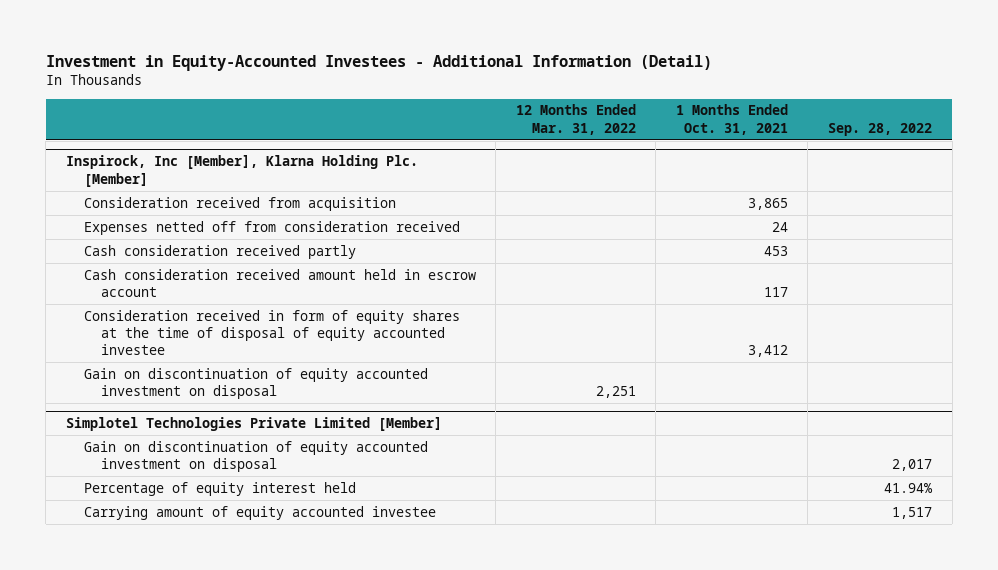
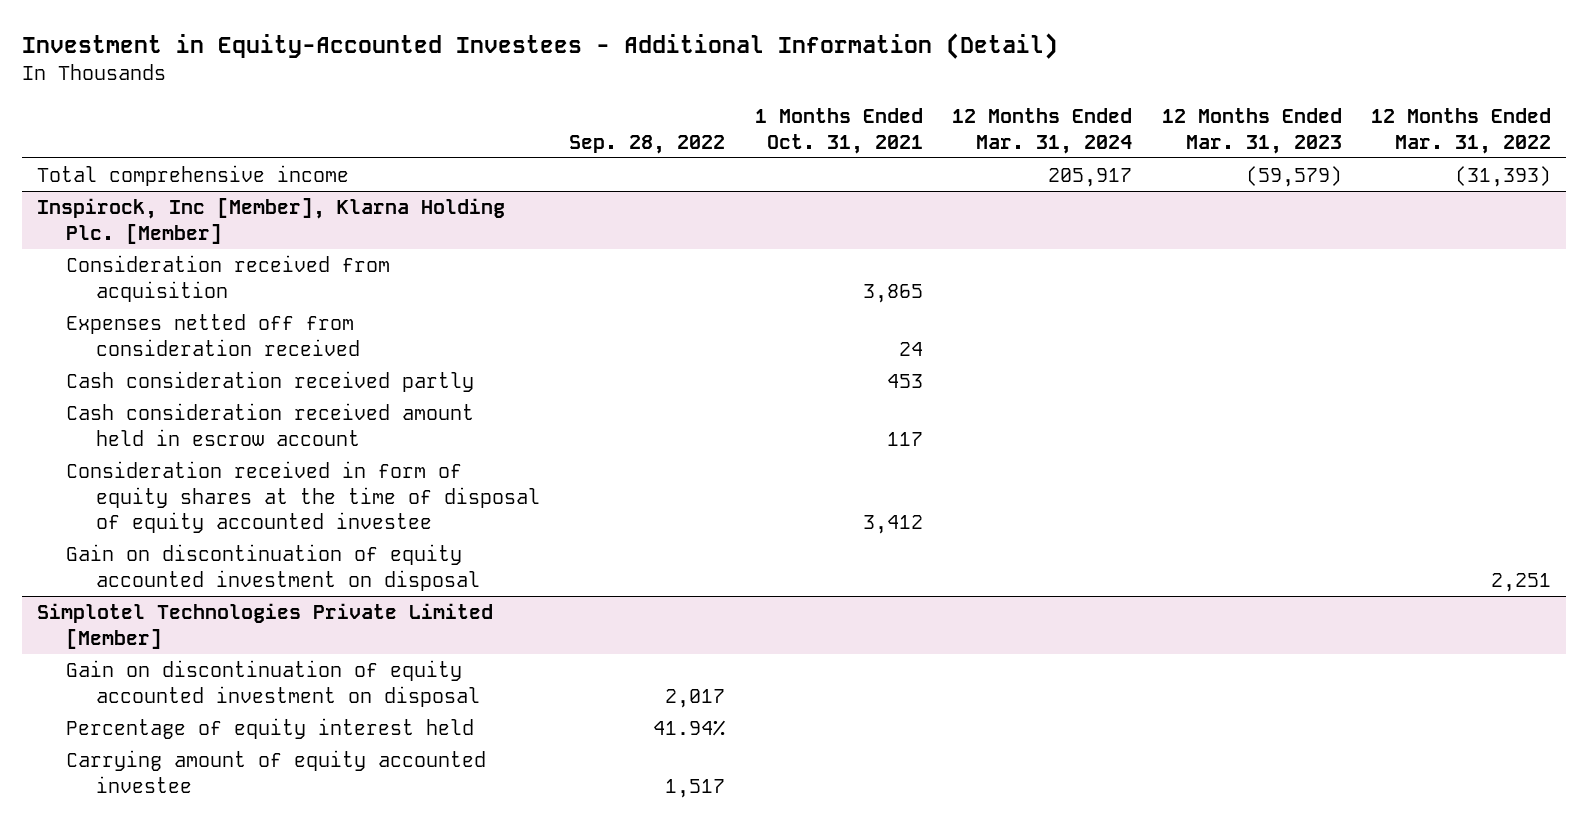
none -> [952,107,1133,154] 12 Months Ended Mar. 31, 2024
none -> [1161,107,1342,154] 12 Months Ended Mar. 31, 2023
none -> [36,164,349,186] Total comprehensive income

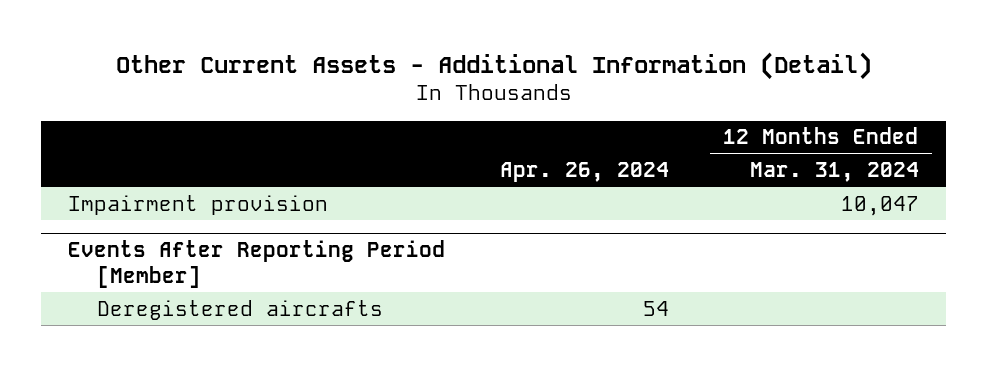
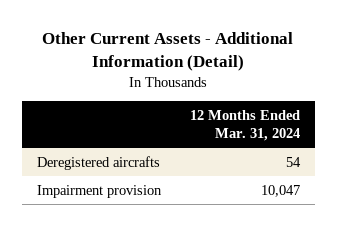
[500,161,670,182] Apr. 26, 2024 -> none
none -> [36,155,160,170] Deregistered aircrafts
[68,239,446,288] Events After Reporting Period [Member] -> none
[97,299,384,320] Deregistered aircrafts -> none

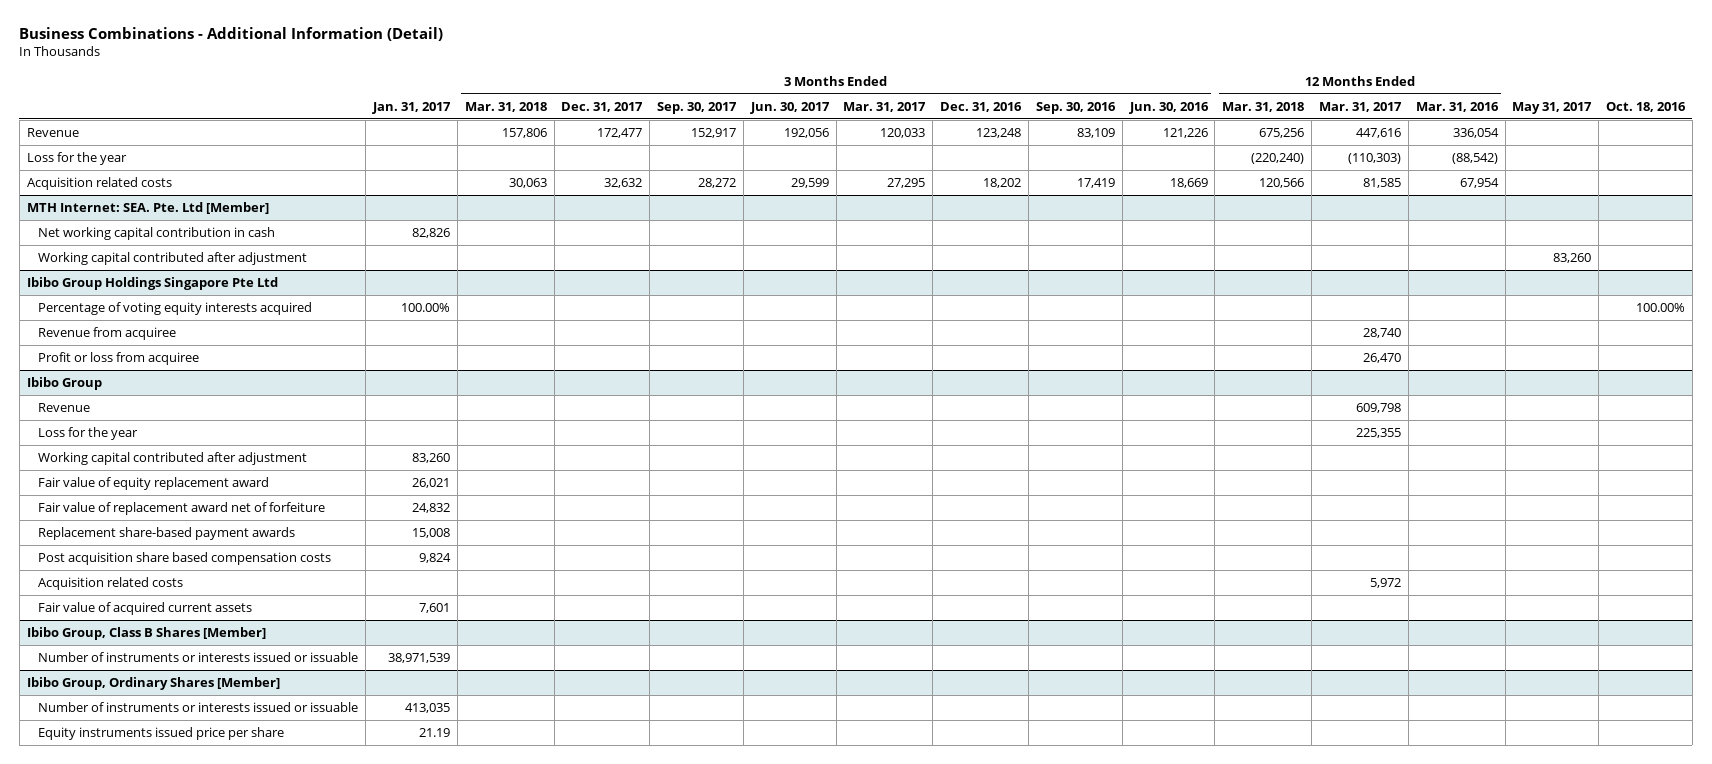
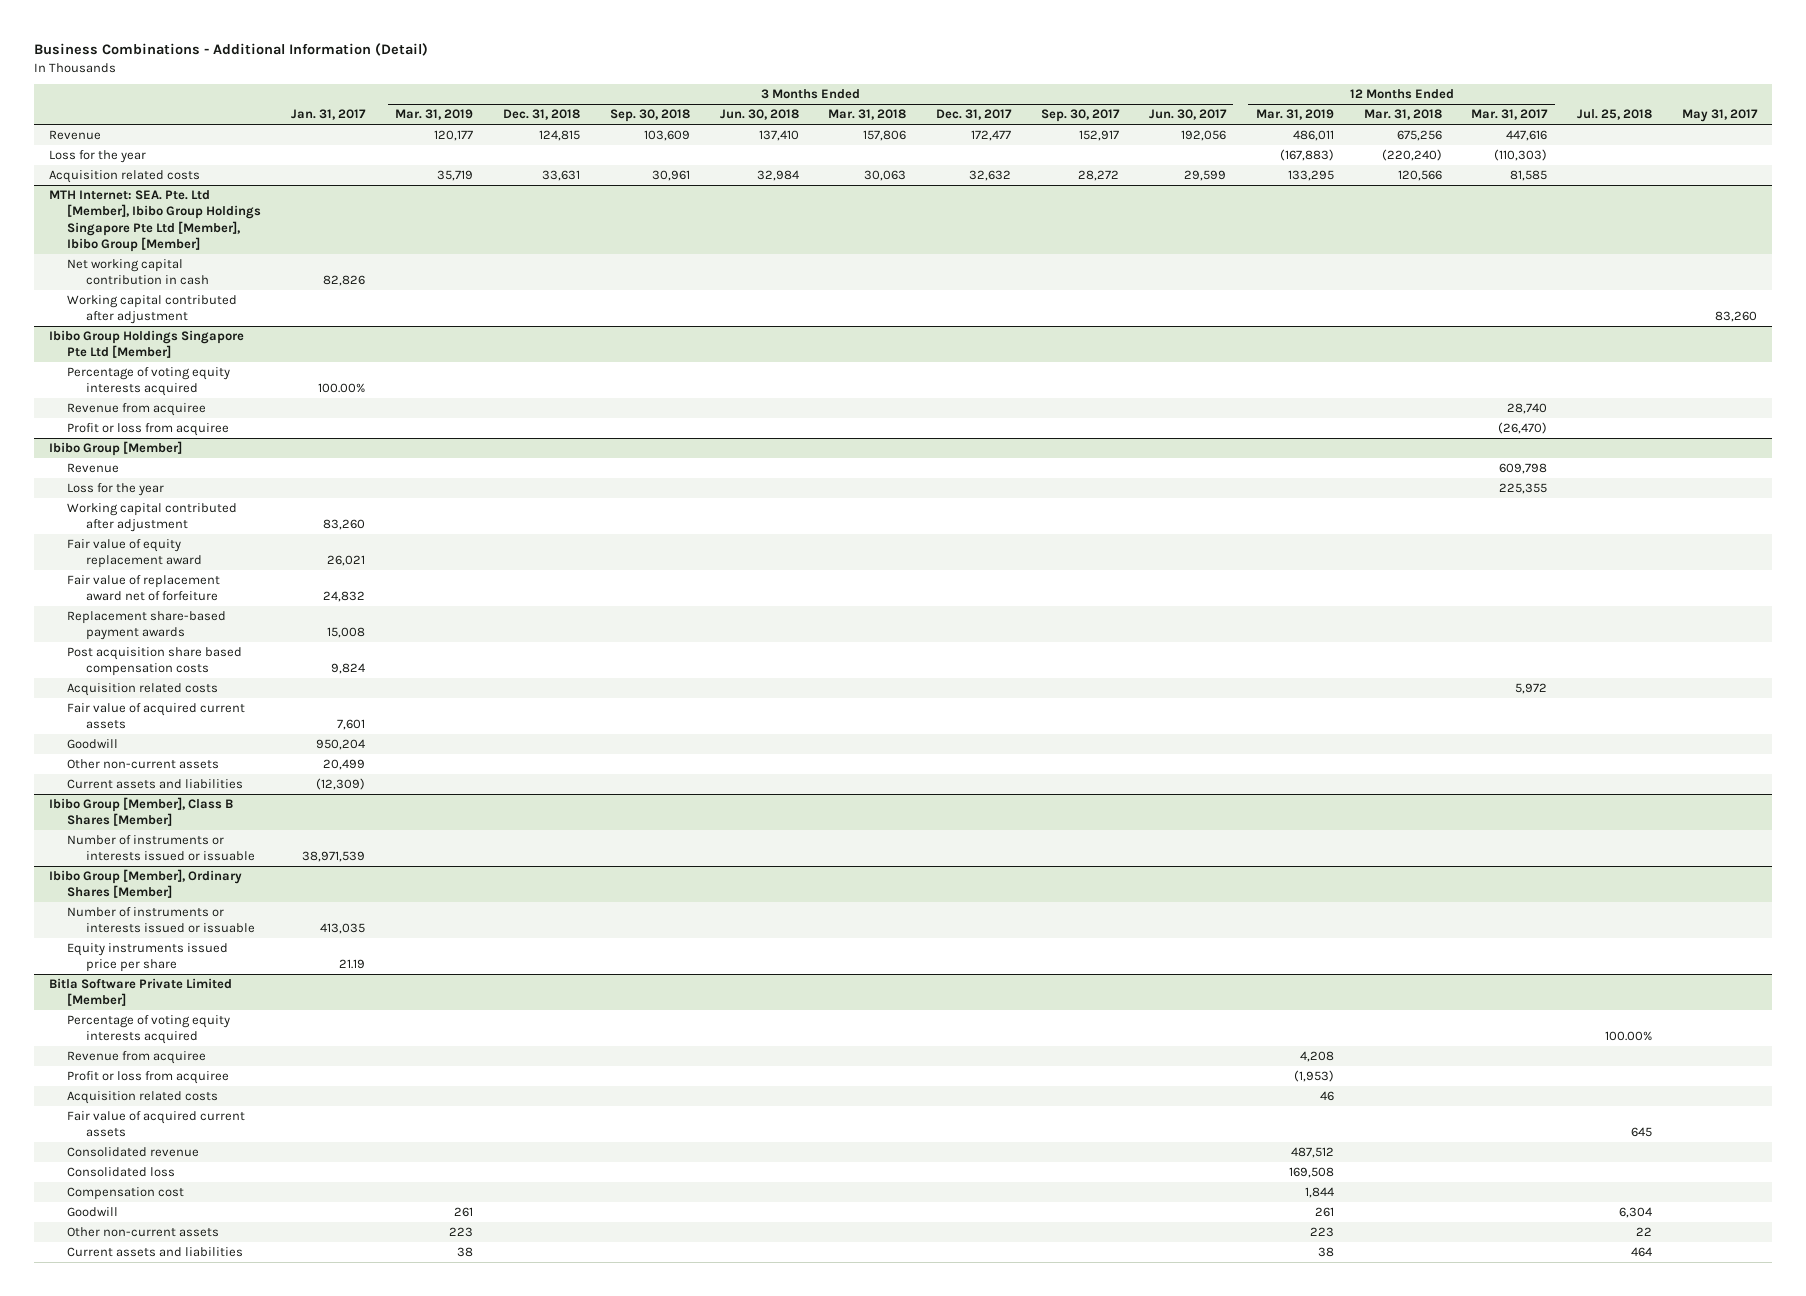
[843,101,927,112] Mar. 31, 2017 -> none
[940,101,1023,112] Dec. 31, 2016 -> none
[1035,101,1116,114] Sep. 30, 2016 -> none
[1128,101,1209,114] Jun. 30, 2016 -> none
[1415,101,1499,112] Mar. 31, 2016 -> none
[1606,101,1687,112] Oct. 18, 2016 -> none
none -> [395,109,474,121] Mar. 31, 2019
none -> [502,109,580,121] Dec. 31, 2018
none -> [609,109,690,123] Sep. 30, 2018
none -> [719,109,799,121] Jun. 30, 2018
none -> [1255,109,1334,121] Mar. 31, 2019
none -> [1577,109,1653,121] Jul. 25, 2018
[26,201,269,214] MTH Internet: SEA. Pte. Ltd [Member] -> [49,190,262,253] MTH Internet: SEA. Pte. Ltd [Member], Ibibo Group Holdings Singapore Pte Ltd [Member], Ibibo Group [Member]
[26,276,278,290] Ibibo Group Holdings Singapore Pte Ltd -> [49,330,245,359] Ibibo Group Holdings Singapore Pte Ltd [Member]
[1362,352,1401,363] 26,470 -> [1498,422,1548,435] (26,470)
[26,376,102,390] Ibibo Group -> [49,441,183,457] Ibibo Group [Member]
none -> [67,739,119,750] Goodwill
none -> [67,759,220,770] Other non-current assets
none -> [67,779,244,790] Current assets and liabilities
[26,626,266,640] Ibibo Group, Class B Shares [Member] -> [49,797,234,827] Ibibo Group [Member], Class B Shares [Member]
[26,676,280,690] Ibibo Group, Ordinary Shares [Member] -> [49,869,243,899] Ibibo Group [Member], Ordinary Shares [Member]
none -> [49,978,233,1007] Bitla Software Private Limited [Member]
none -> [67,1015,231,1045] Percentage of voting equity interests acquired
none -> [67,1051,207,1065] Revenue from acquiree
none -> [67,1071,230,1085] Profit or loss from acquiree
none -> [67,1091,219,1105] Acquisition related costs
none -> [67,1111,246,1138] Fair value of acquired current assets
none -> [67,1147,200,1158] Consolidated revenue
none -> [67,1167,176,1178] Consolidated loss
none -> [67,1187,185,1201] Compensation cost
none -> [67,1207,119,1218] Goodwill
none -> [67,1227,220,1238] Other non-current assets
none -> [67,1247,244,1258] Current assets and liabilities

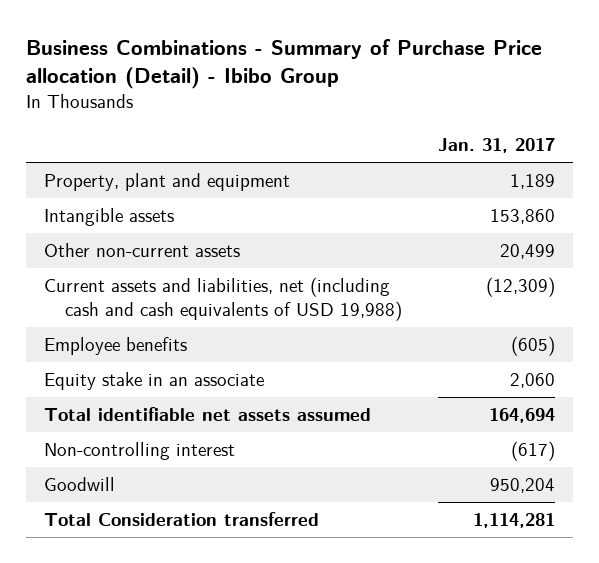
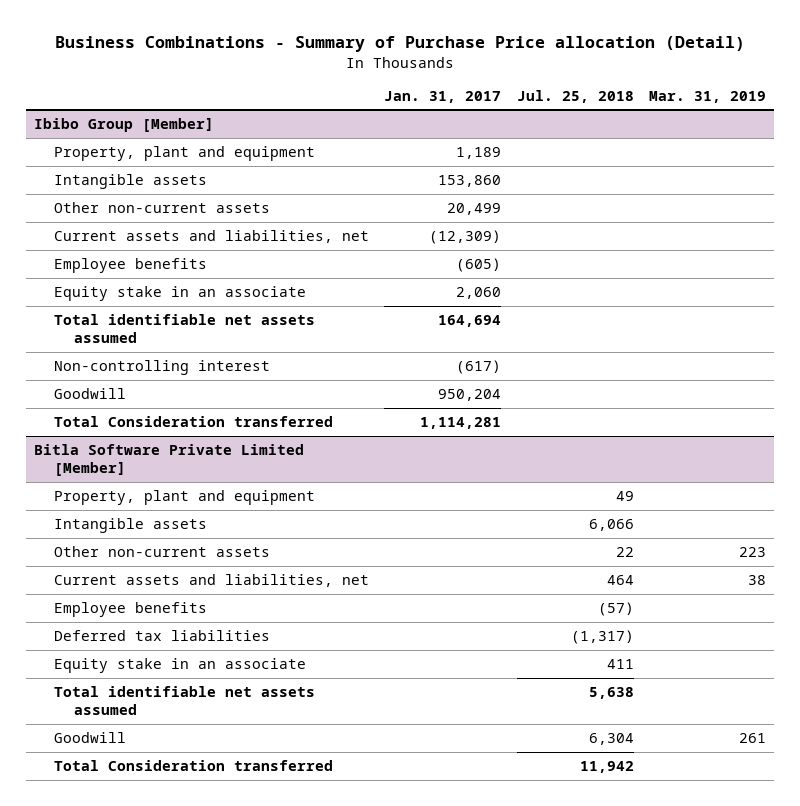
[26,38,543,90] Business Combinations - Summary of Purchase Price allocation (Detail) - Ibibo Group -> [54,36,745,53] Business Combinations - Summary of Purchase Price allocation (Detail)
none -> [516,89,634,103] Jul. 25, 2018
none -> [649,90,767,103] Mar. 31, 2019
none -> [33,117,214,132] Ibibo Group [Member]
[44,277,403,321] Current assets and liabilities, net (including cash and cash equivalents of USD 19,988) -> [53,229,369,243] Current assets and liabilities, net
none -> [33,443,304,476] Bitla Software Private Limited [Member]
none -> [53,489,315,505] Property, plant and equipment
none -> [53,517,207,533] Intangible assets
none -> [53,545,270,557] Other non-current assets
none -> [53,573,369,587] Current assets and liabilities, net
none -> [53,601,207,617] Employee benefits
none -> [53,629,270,641] Deferred tax liabilities
none -> [53,657,306,673] Equity stake in an associate
none -> [53,685,315,715] Total identifiable net assets assumed
none -> [53,731,126,743] Goodwill
none -> [53,759,333,771] Total Consideration transferred

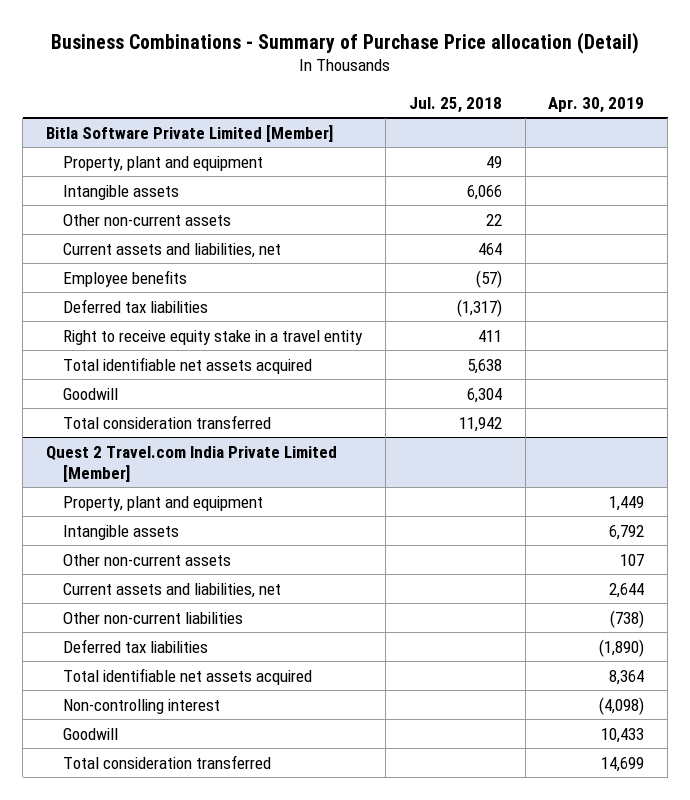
[384,90,502,103] Jan. 31, 2017 -> none
[649,90,767,103] Mar. 31, 2019 -> none
none -> [548,96,645,113] Apr. 30, 2019
[33,117,214,132] Ibibo Group [Member] -> none
[53,145,315,161] Property, plant and equipment -> none
[53,173,207,189] Intangible assets -> none
[53,201,270,213] Other non-current assets -> none
[53,229,369,243] Current assets and liabilities, net -> none
[53,257,207,273] Employee benefits -> none
[53,285,306,301] Equity stake in an associate -> none
[53,313,315,343] Total identifiable net assets assumed -> none
[53,359,270,375] Non-controlling interest -> none
[53,387,126,399] Goodwill -> none
[53,415,333,427] Total Consideration transferred -> none
[53,657,306,673] Equity stake in an associate -> [63,329,364,345] Right to receive equity stake in a travel entity
[53,685,315,715] Total identifiable net assets assumed -> [63,356,313,374] Total identifiable net assets acquired
[53,759,333,771] Total Consideration transferred -> [63,414,272,429] Total consideration transferred
none -> [45,445,337,482] Quest 2 Travel.com India Private Limited [Member]
none -> [63,495,264,511] Property, plant and equipment
none -> [63,524,180,540] Intangible assets
none -> [63,553,232,566] Other non-current assets
none -> [63,582,282,598] Current assets and liabilities, net
none -> [63,611,244,624] Other non-current liabilities
none -> [63,638,209,653] Deferred tax liabilities
none -> [63,667,313,685] Total identifiable net assets acquired
none -> [63,698,221,714] Non-controlling interest
none -> [63,727,119,740] Goodwill
none -> [63,754,272,769] Total consideration transferred

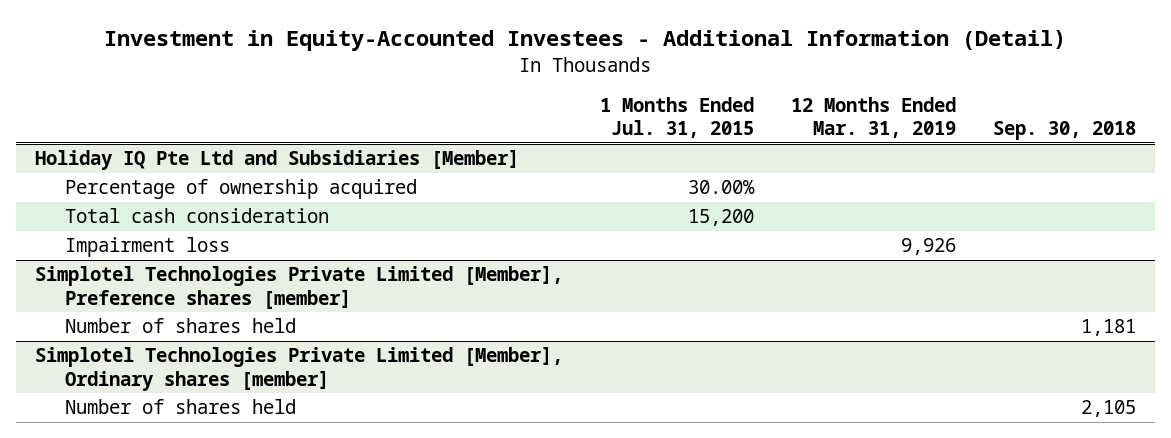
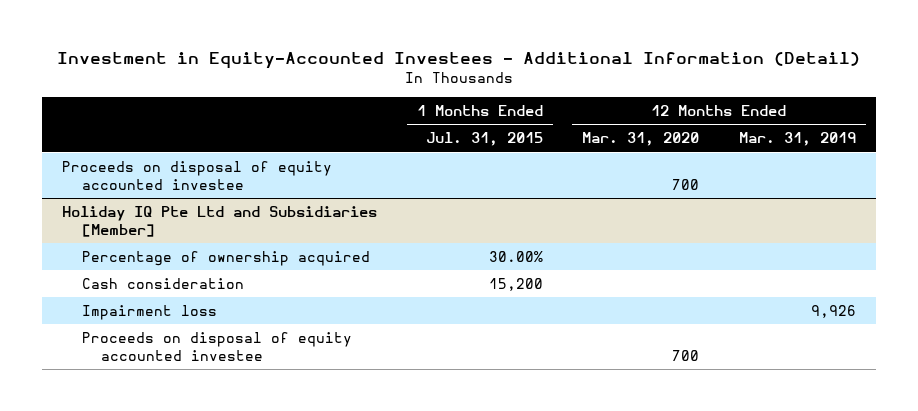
[993,121,1137,141] Sep. 30, 2018 -> none
none -> [582,132,700,147] Mar. 31, 2020
none -> [62,160,333,190] Proceeds on disposal of equity accounted investee
[64,208,329,224] Total cash consideration -> [81,277,244,289] Cash consideration
[34,266,563,309] Simplotel Technologies Private Limited [Member], Preference shares [member] -> none
[64,318,296,334] Number of shares held -> none
[34,347,563,391] Simplotel Technologies Private Limited [Member], Ordinary shares [member] -> none
[64,399,296,415] Number of shares held -> none
none -> [81,331,352,361] Proceeds on disposal of equity accounted investee

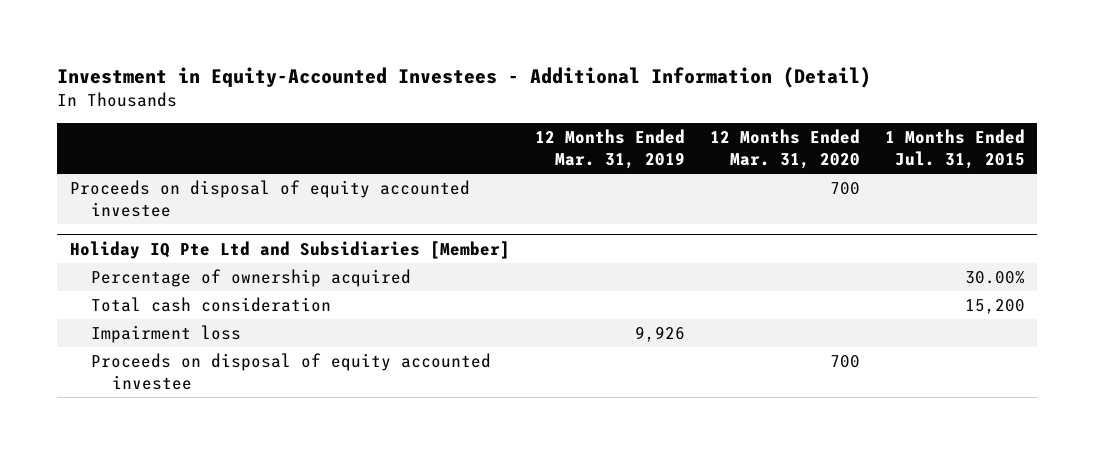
[81,277,244,289] Cash consideration -> [90,297,331,313] Total cash consideration

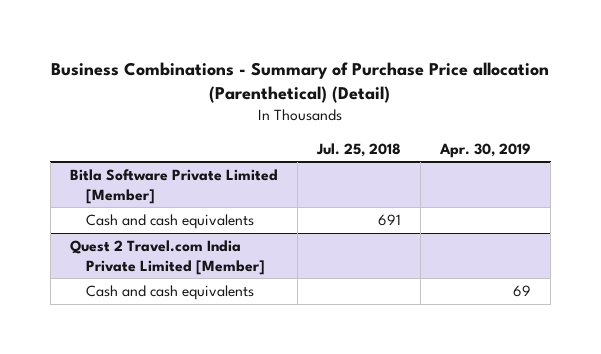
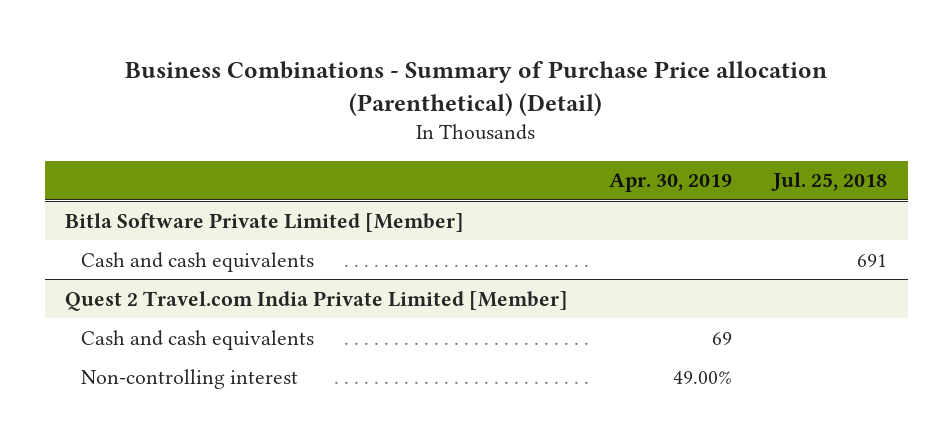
none -> [81,368,299,389] Non-controlling interest

